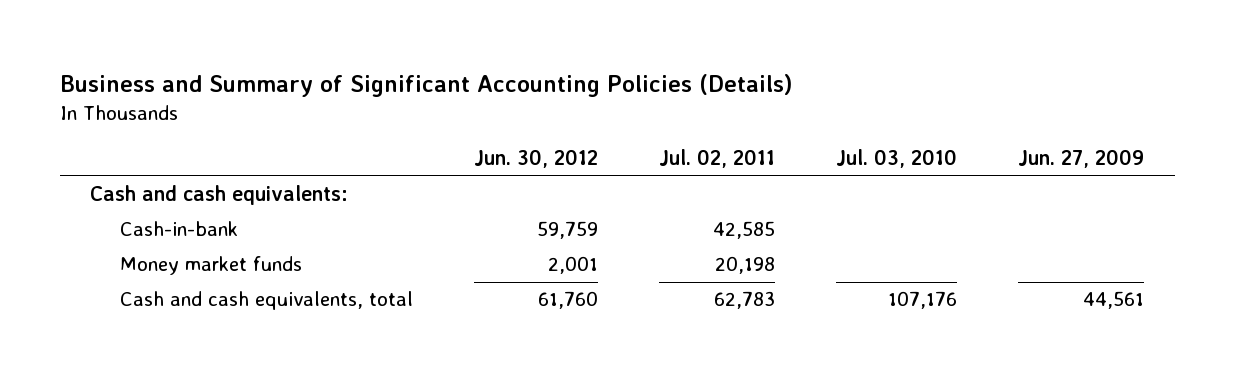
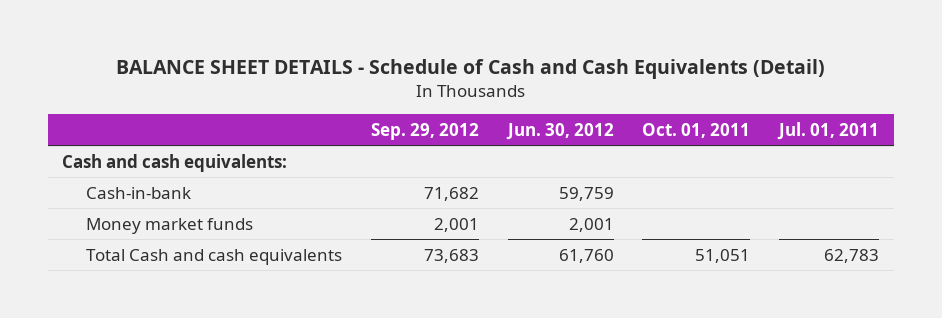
[59,74,793,98] Business and Summary of Significant Accounting Policies (Details) -> [115,59,825,80] BALANCE SHEET DETAILS - Schedule of Cash and Cash Equivalents (Detail)
[659,149,776,169] Jul. 02, 2011 -> none
[836,149,958,169] Jul. 03, 2010 -> none
[1018,149,1145,169] Jun. 27, 2009 -> none
none -> [370,123,479,141] Sep. 29, 2012
none -> [642,123,751,139] Oct. 01, 2011
none -> [777,122,880,141] Jul. 01, 2011
[119,291,413,311] Cash and cash equivalents, total -> [85,248,342,265] Total Cash and cash equivalents

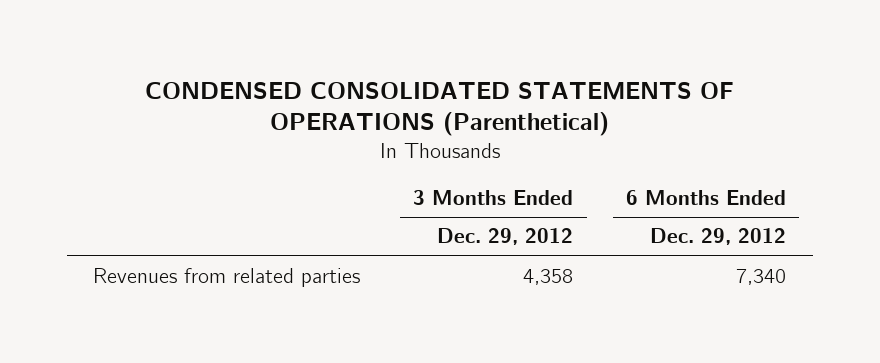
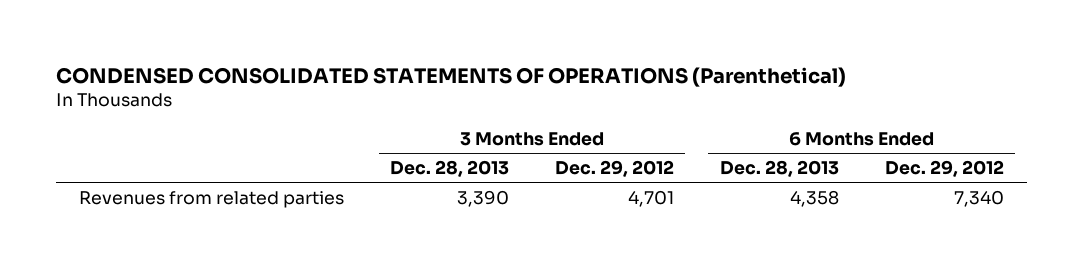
none -> [390,160,510,178] Dec. 28, 2013
none -> [719,160,839,178] Dec. 28, 2013
[523,269,574,286] 4,358 -> [628,189,675,207] 4,701

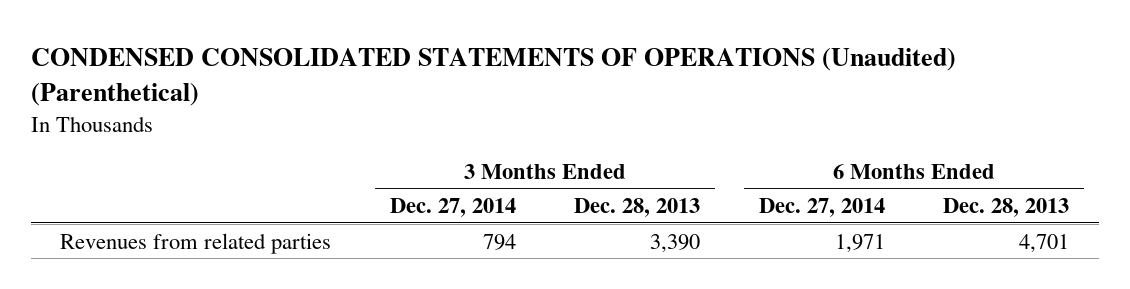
[56,67,847,88] CONDENSED CONSOLIDATED STATEMENTS OF OPERATIONS (Parenthetical) -> [30,48,956,107] CONDENSED CONSOLIDATED STATEMENTS OF OPERATIONS (Unaudited) (Parenthetical)
[555,160,675,178] Dec. 29, 2012 -> none
[884,160,1004,178] Dec. 29, 2012 -> none
none -> [389,198,516,218] Dec. 27, 2014
none -> [758,198,885,218] Dec. 27, 2014
[789,189,839,207] 4,358 -> [1019,233,1070,253] 4,701

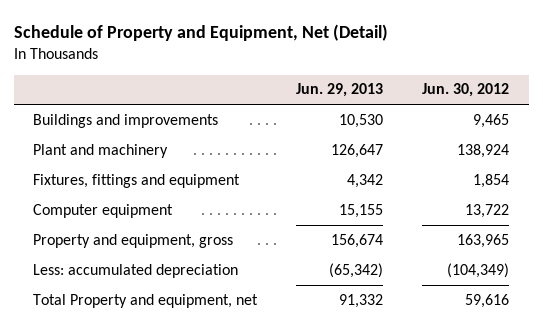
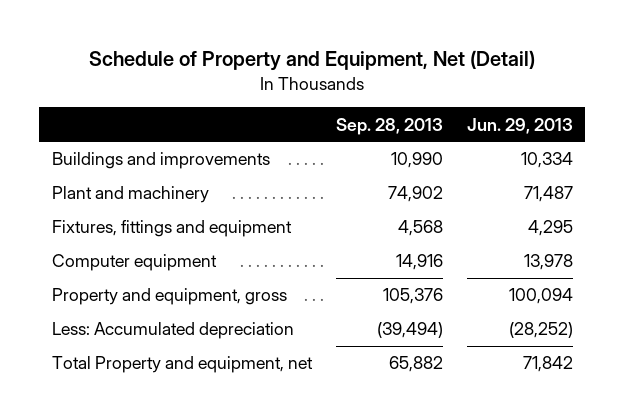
[422,83,510,98] Jun. 30, 2012 -> none
none -> [335,117,443,135] Sep. 28, 2013
[339,113,384,128] 10,530 -> [521,152,574,169] 10,334
[331,143,384,158] 126,647 -> [524,186,574,203] 71,487
[347,173,384,188] 4,342 -> [528,220,574,237] 4,295
[339,203,384,218] 15,155 -> [524,254,574,271] 13,978
[331,233,384,248] 156,674 -> [509,288,574,305] 100,094
[33,263,239,278] Less: accumulated depreciation -> [51,322,294,340] Less: Accumulated depreciation
[329,262,384,278] (65,342) -> [509,322,574,339] (28,252)
[339,293,384,308] 91,332 -> [523,356,574,373] 71,842

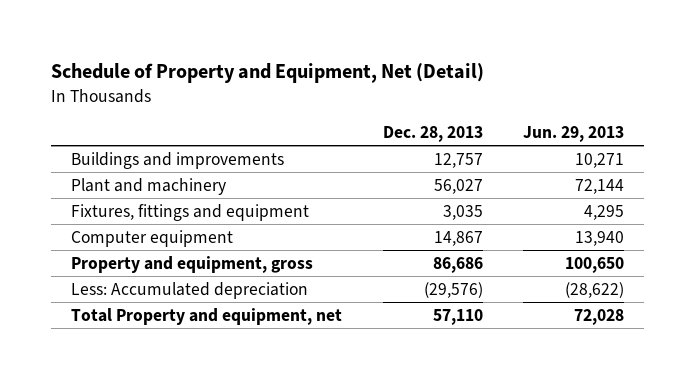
[335,117,443,135] Sep. 28, 2013 -> none
none -> [382,126,483,143] Dec. 28, 2013
[521,152,574,169] 10,334 -> [575,152,625,168] 10,271
[524,186,574,203] 71,487 -> [575,178,625,194] 72,144
[524,254,574,271] 13,978 -> [575,230,625,246] 13,940
[509,288,574,305] 100,094 -> [565,256,625,273] 100,650
[509,322,574,339] (28,252) -> [565,281,625,298] (28,622)
[523,356,574,373] 71,842 -> [574,308,625,325] 72,028

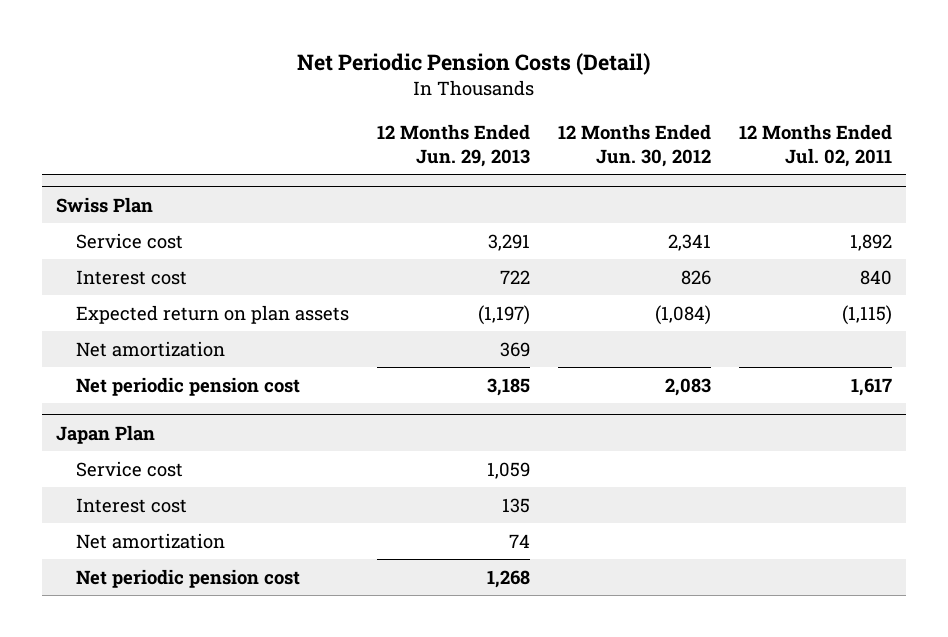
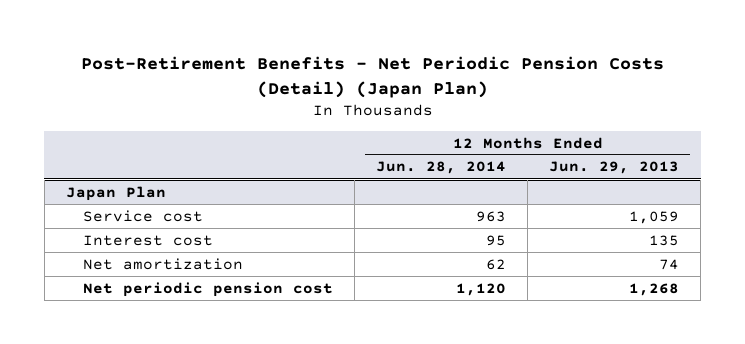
[296,53,650,76] Net Periodic Pension Costs (Detail) -> [80,55,664,98] Post-Retirement Benefits - Net Periodic Pension Costs (Detail) (Japan Plan)
[557,123,711,167] 12 Months Ended Jun. 30, 2012 -> none
[738,123,892,167] 12 Months Ended Jul. 02, 2011 -> none
none -> [375,161,506,175] Jun. 28, 2014
[55,196,153,213] Swiss Plan -> none
[75,232,183,249] Service cost -> none
[75,269,187,285] Interest cost -> none
[75,304,349,324] Expected return on plan assets -> none
[75,340,225,357] Net amortization -> none
[75,376,300,396] Net periodic pension cost -> none

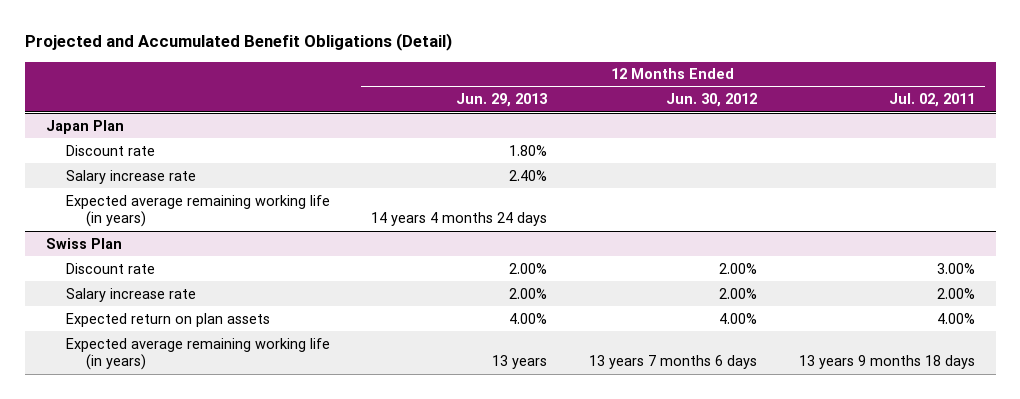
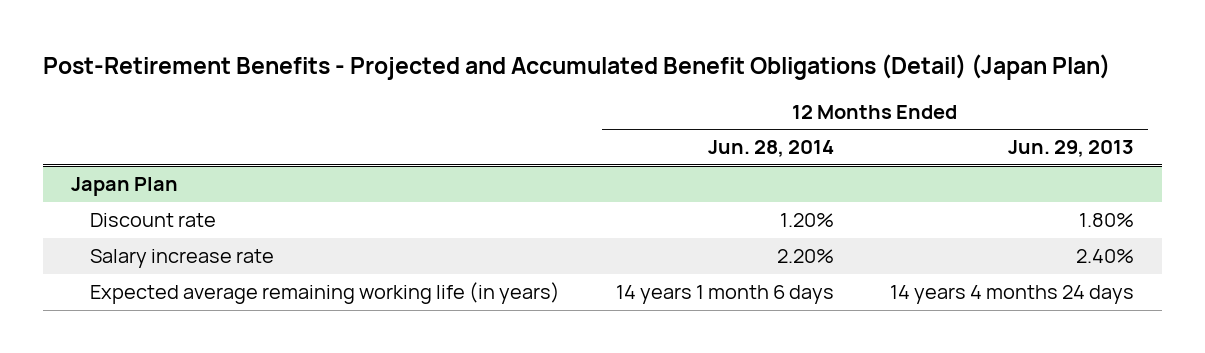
[24,33,452,52] Projected and Accumulated Benefit Obligations (Detail) -> [42,53,1110,80] Post-Retirement Benefits - Projected and Accumulated Benefit Obligations (Detail) (Japan Plan)
[666,93,758,108] Jun. 30, 2012 -> none
[888,93,975,108] Jul. 02, 2011 -> none
none -> [708,140,835,158] Jun. 28, 2014
[45,237,122,249] Swiss Plan -> none
[65,262,155,274] Discount rate -> none
[65,287,196,302] Salary increase rate -> none
[65,312,270,327] Expected return on plan assets -> none
[65,337,330,371] Expected average remaining working life (in years) -> none

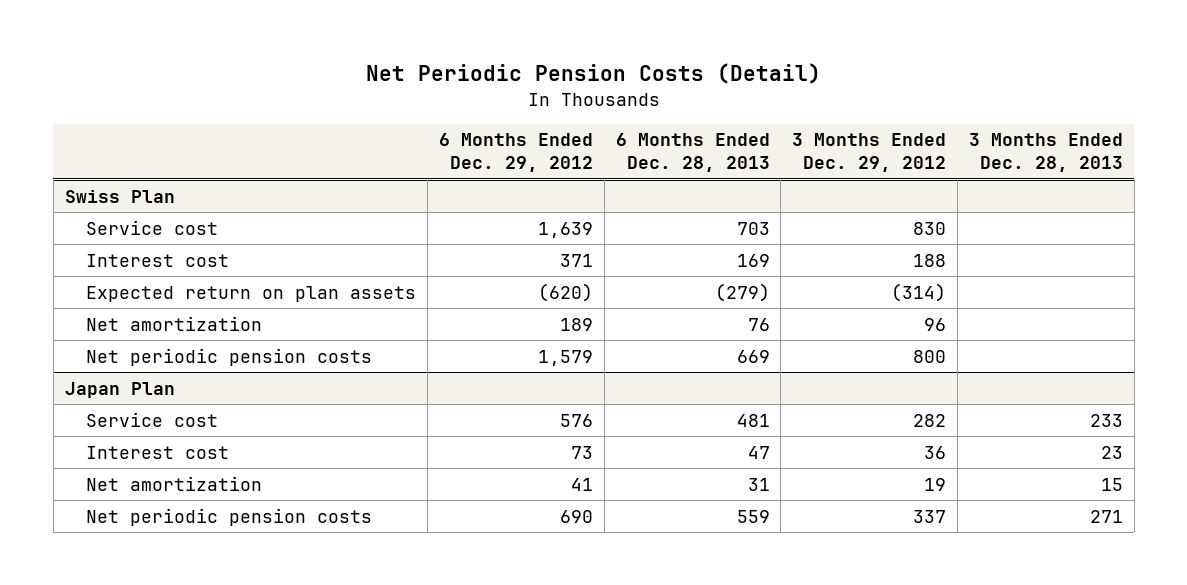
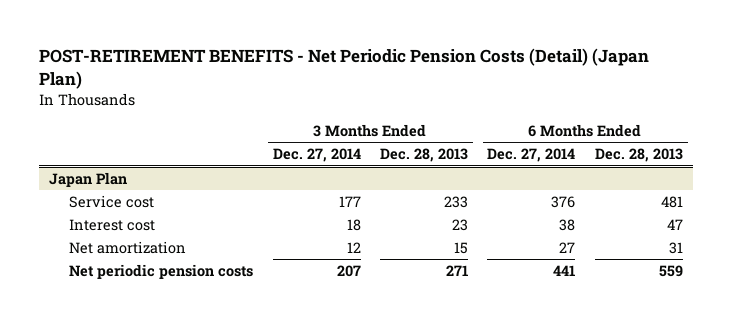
[365,63,821,85] Net Periodic Pension Costs (Detail) -> [39,48,650,89] POST-RETIREMENT BENEFITS - Net Periodic Pension Costs (Detail) (Japan Plan)
[439,133,594,173] 6 Months Ended Dec. 29, 2012 -> none
[792,133,947,173] 3 Months Ended Dec. 29, 2012 -> none
none -> [272,148,361,163] Dec. 27, 2014
none -> [487,148,576,163] Dec. 27, 2014
[64,189,175,203] Swiss Plan -> none
[86,219,219,235] Service cost -> none
[86,253,230,267] Interest cost -> none
[86,285,417,302] Expected return on plan assets -> none
[86,315,263,331] Net amortization -> none
[86,347,373,366] Net periodic pension costs -> none

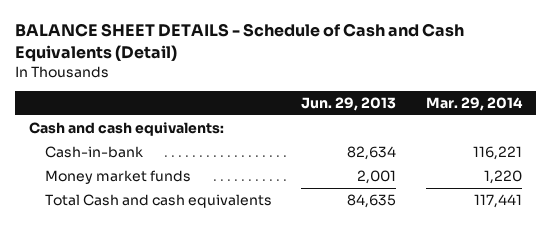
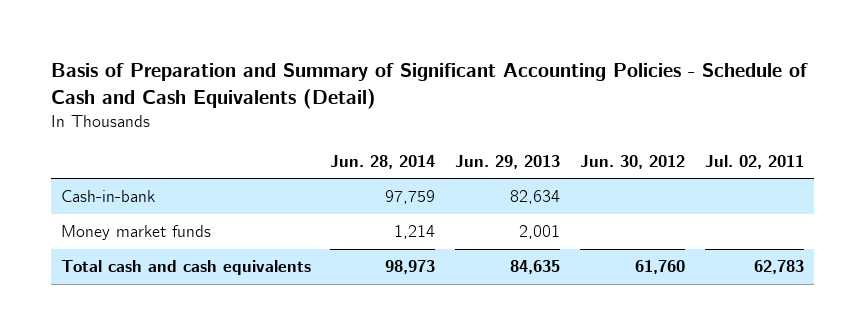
[14,23,464,63] BALANCE SHEET DETAILS - Schedule of Cash and Cash Equivalents (Detail) -> [50,63,808,109] Basis of Preparation and Summary of Significant Accounting Policies - Schedule of Cash and Cash Equivalents (Detail)
[425,96,523,111] Mar. 29, 2014 -> none
none -> [330,154,436,169] Jun. 28, 2014
none -> [580,154,686,169] Jun. 30, 2012
none -> [705,154,805,169] Jul. 02, 2011
[29,121,225,136] Cash and cash equivalents: -> none
[45,193,273,208] Total Cash and cash equivalents -> [60,260,311,276] Total cash and cash equivalents

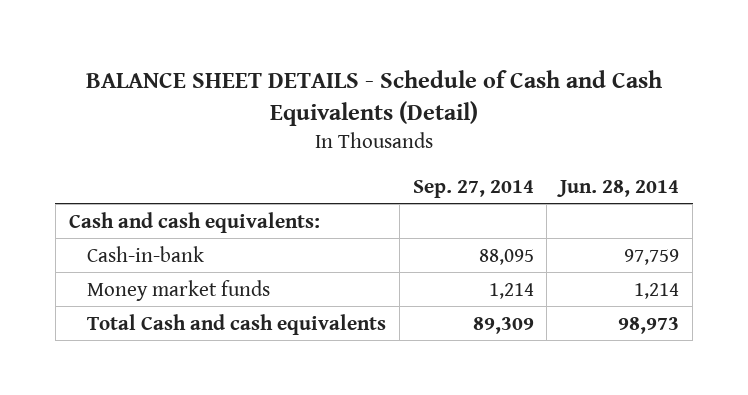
[50,63,808,109] Basis of Preparation and Summary of Significant Accounting Policies - Schedule of Cash and Cash Equivalents (Detail) -> [86,69,663,127] BALANCE SHEET DETAILS - Schedule of Cash and Cash Equivalents (Detail)
[455,154,561,169] Jun. 29, 2013 -> none
[580,154,686,169] Jun. 30, 2012 -> none
[705,154,805,169] Jul. 02, 2011 -> none
none -> [412,179,534,198] Sep. 27, 2014
none -> [68,211,320,233] Cash and cash equivalents:
[60,260,311,276] Total cash and cash equivalents -> [86,313,386,335] Total Cash and cash equivalents

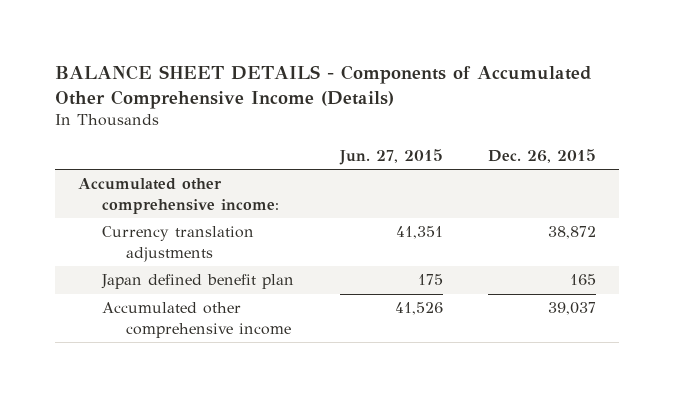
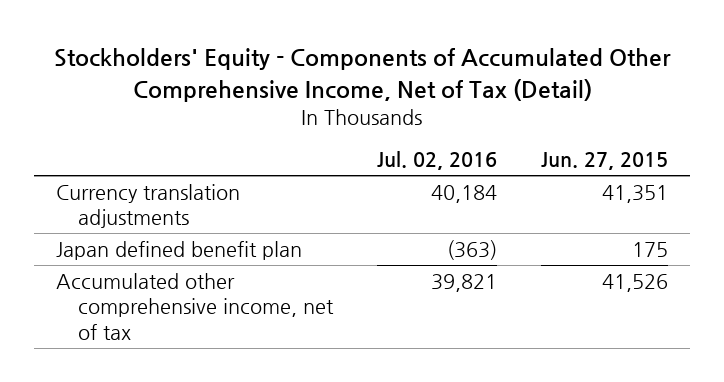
[54,65,592,110] BALANCE SHEET DETAILS - Components of Accumulated Other Comprehensive Income (Details) -> [54,48,672,102] Stockholders' Equity - Components of Accumulated Other Comprehensive Income, Net of Tax (Detail)
[488,148,597,163] Dec. 26, 2015 -> none
none -> [377,151,498,171] Jul. 02, 2016
[77,178,279,214] Accumulated other comprehensive income: -> none
[101,302,292,338] Accumulated other comprehensive income -> [56,272,335,340] Accumulated other comprehensive income, net of tax

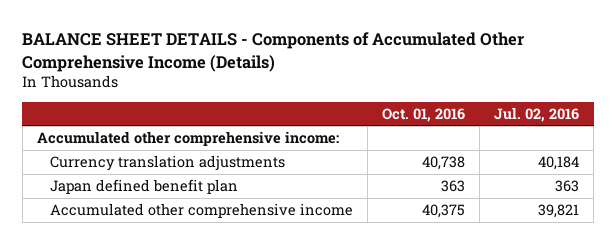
[54,48,672,102] Stockholders' Equity - Components of Accumulated Other Comprehensive Income, Net of Tax (Detail) -> [22,31,525,72] BALANCE SHEET DETAILS - Components of Accumulated Other Comprehensive Income (Details)
[540,152,668,171] Jun. 27, 2015 -> none
none -> [381,107,465,122] Oct. 01, 2016
none -> [37,131,340,147] Accumulated other comprehensive income:
[447,239,498,260] (363) -> [555,180,580,193] 363
[56,272,335,340] Accumulated other comprehensive income, net of tax -> [49,203,353,219] Accumulated other comprehensive income

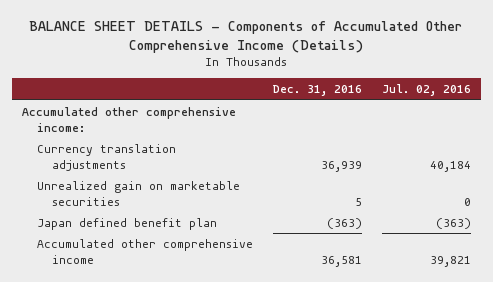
[381,107,465,122] Oct. 01, 2016 -> none
none -> [272,85,362,97] Dec. 31, 2016
none -> [37,180,241,206] Unrealized gain on marketable securities
[555,180,580,193] 363 -> [435,217,471,229] (363)

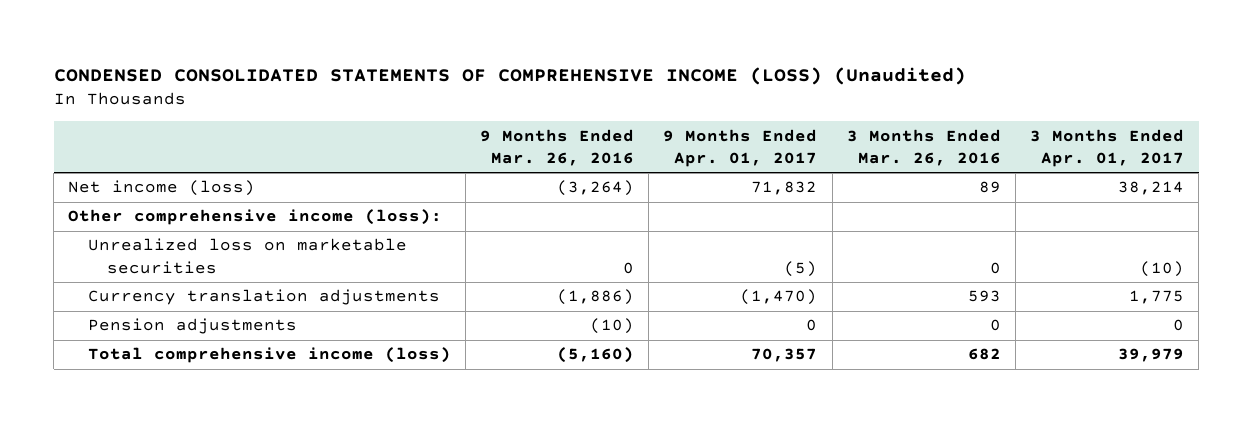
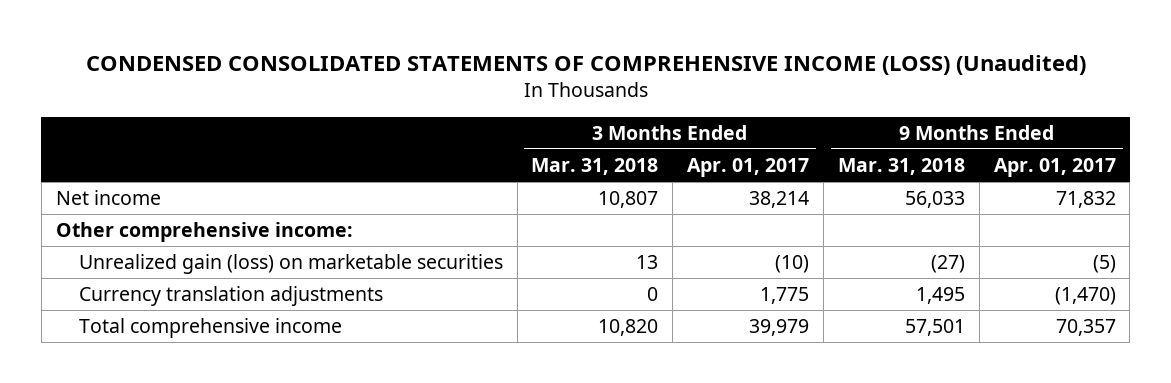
[479,128,634,167] 9 Months Ended Mar. 26, 2016 -> none
[846,128,1001,167] 3 Months Ended Mar. 26, 2016 -> none
none -> [531,158,659,176] Mar. 31, 2018
none -> [837,158,965,176] Mar. 31, 2018
[68,180,256,197] Net income (loss) -> [55,190,161,206] Net income
[68,209,443,226] Other comprehensive income (loss): -> [55,222,353,243] Other comprehensive income:
[87,238,407,274] Unrealized loss on marketable securities -> [78,254,503,275] Unrealized gain (loss) on marketable securities
[87,318,297,335] Pension adjustments -> none
[87,347,451,364] Total comprehensive income (loss) -> [78,318,342,339] Total comprehensive income

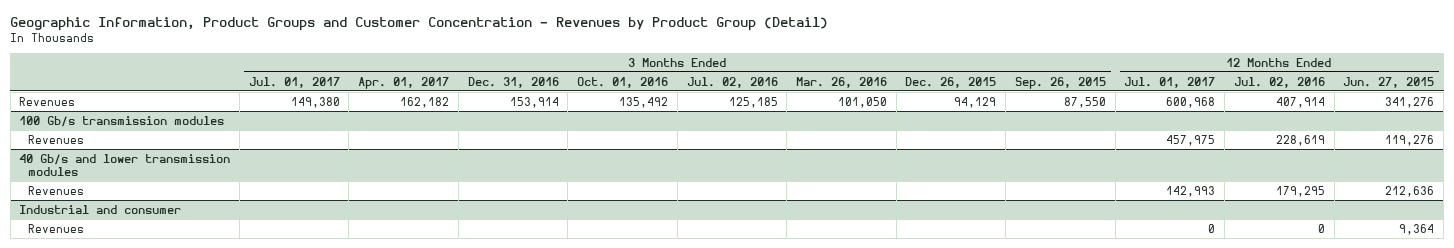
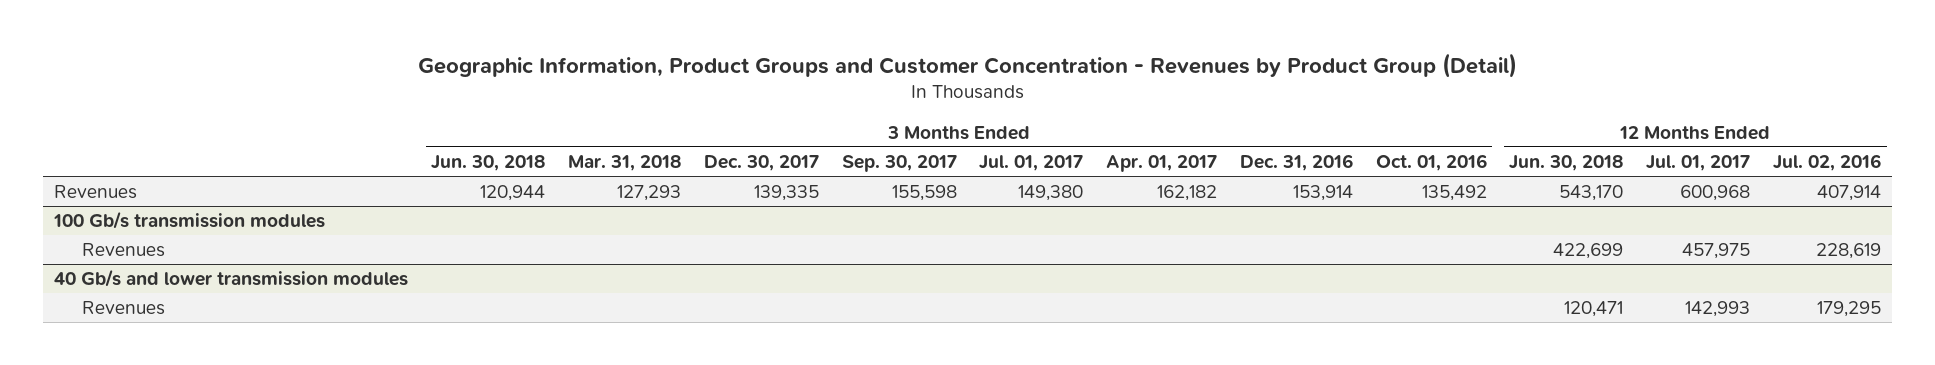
[686,76,778,88] Jul. 02, 2016 -> none
[796,76,888,88] Mar. 26, 2016 -> none
[905,76,997,88] Dec. 26, 2015 -> none
[1014,76,1106,89] Sep. 26, 2015 -> none
[1343,76,1435,88] Jun. 27, 2015 -> none
none -> [431,154,546,171] Jun. 30, 2018
none -> [568,154,682,171] Mar. 31, 2018
none -> [703,154,819,171] Dec. 30, 2017
none -> [841,154,957,172] Sep. 30, 2017
none -> [1509,154,1624,171] Jun. 30, 2018
[19,204,182,214] Industrial and consumer -> none
[27,223,84,233] Revenues -> none

